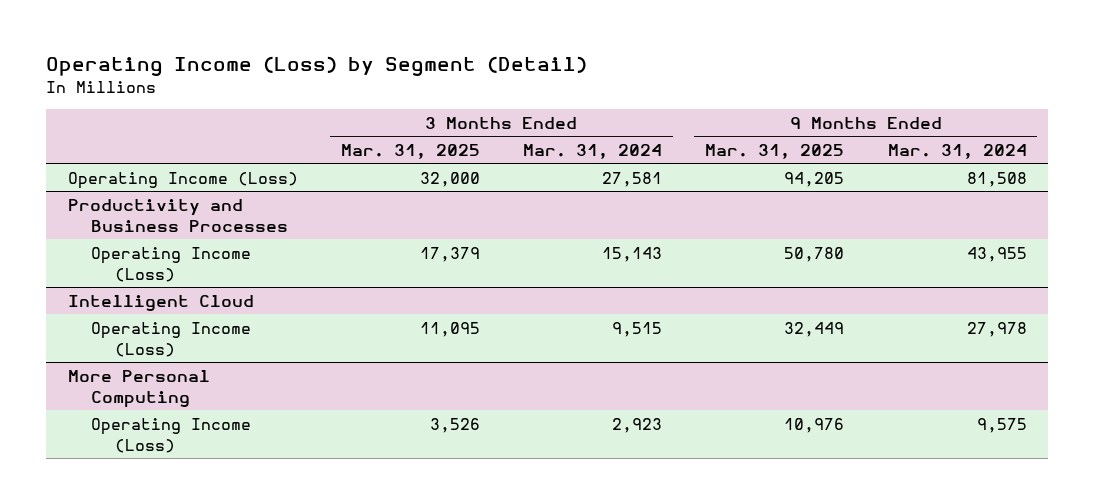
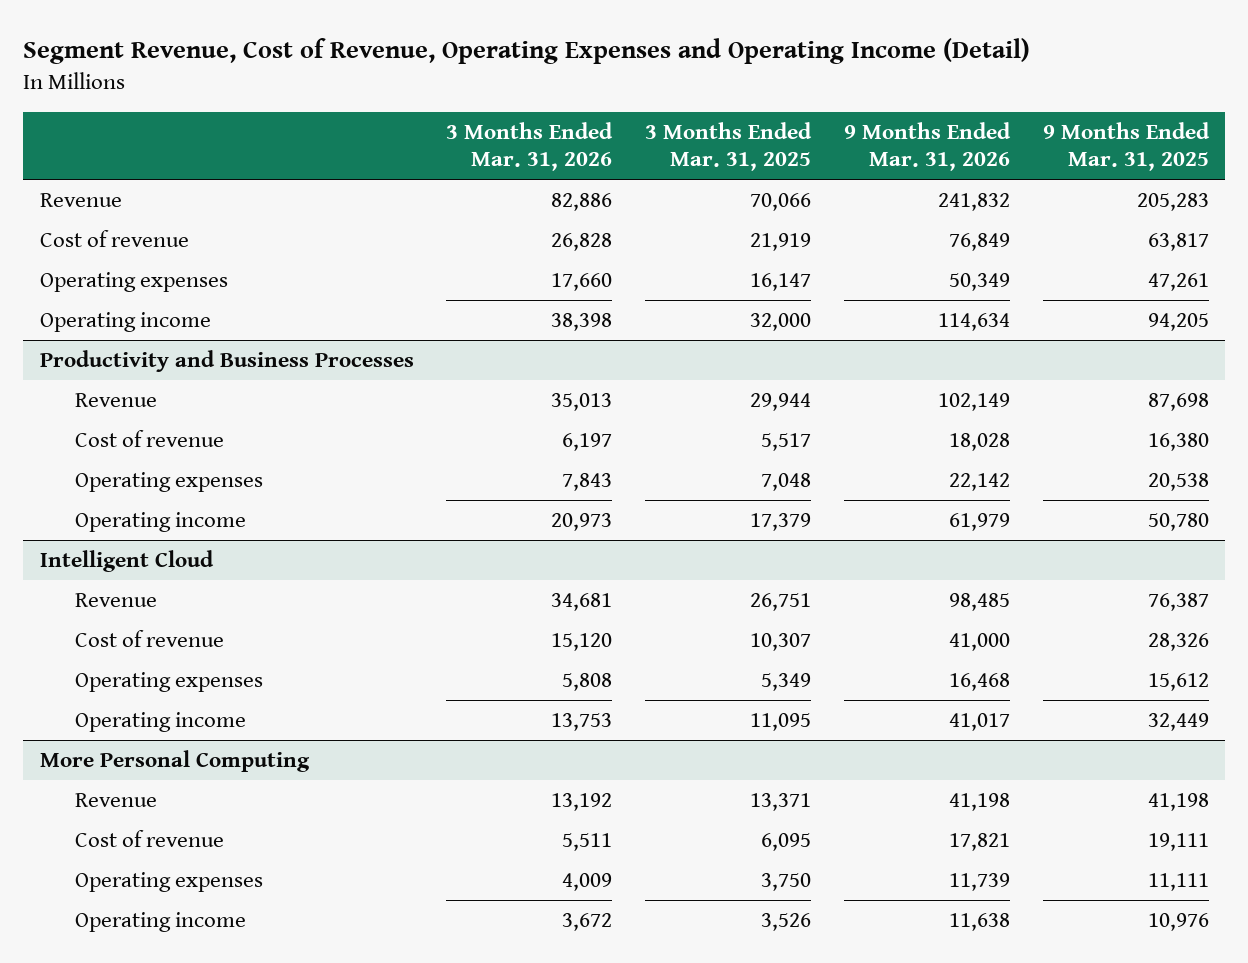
[45,56,587,77] Operating Income (Loss) by Segment (Detail) -> [23,38,1031,65] Segment Revenue, Cost of Revenue, Operating Expenses and Operating Income (Detail)
[523,143,663,159] Mar. 31, 2024 -> none
[887,143,1027,159] Mar. 31, 2024 -> none
none -> [446,121,614,172] 3 Months Ended Mar. 31, 2026
none -> [843,121,1011,172] 9 Months Ended Mar. 31, 2026
none -> [39,193,122,208] Revenue
none -> [39,230,189,248] Cost of revenue
none -> [39,272,228,293] Operating expenses
[67,171,298,189] Operating Income (Loss) -> [39,312,211,333] Operating income
none -> [74,393,157,408] Revenue
none -> [74,430,224,448] Cost of revenue
none -> [74,472,263,493] Operating expenses
[91,246,252,282] Operating Income (Loss) -> [74,512,246,533] Operating income
none -> [74,593,157,608] Revenue
none -> [74,630,224,648] Cost of revenue
none -> [74,672,263,693] Operating expenses
[91,321,252,357] Operating Income (Loss) -> [74,712,246,733] Operating income
none -> [74,793,157,808] Revenue
none -> [74,830,224,848] Cost of revenue
none -> [74,872,263,893] Operating expenses
[91,417,252,453] Operating Income (Loss) -> [74,912,246,933] Operating income

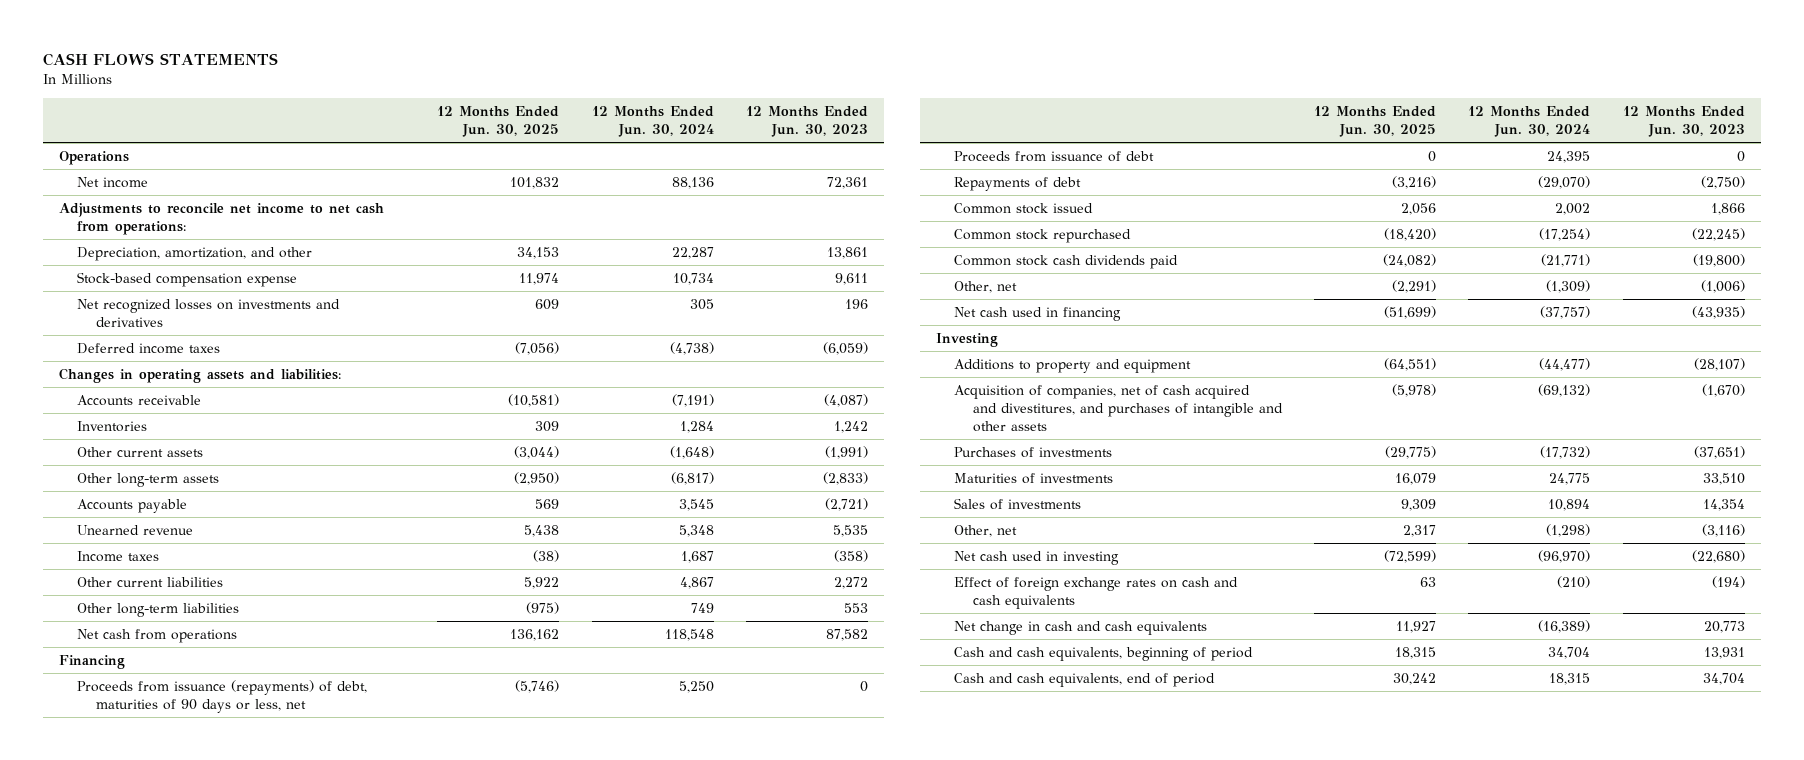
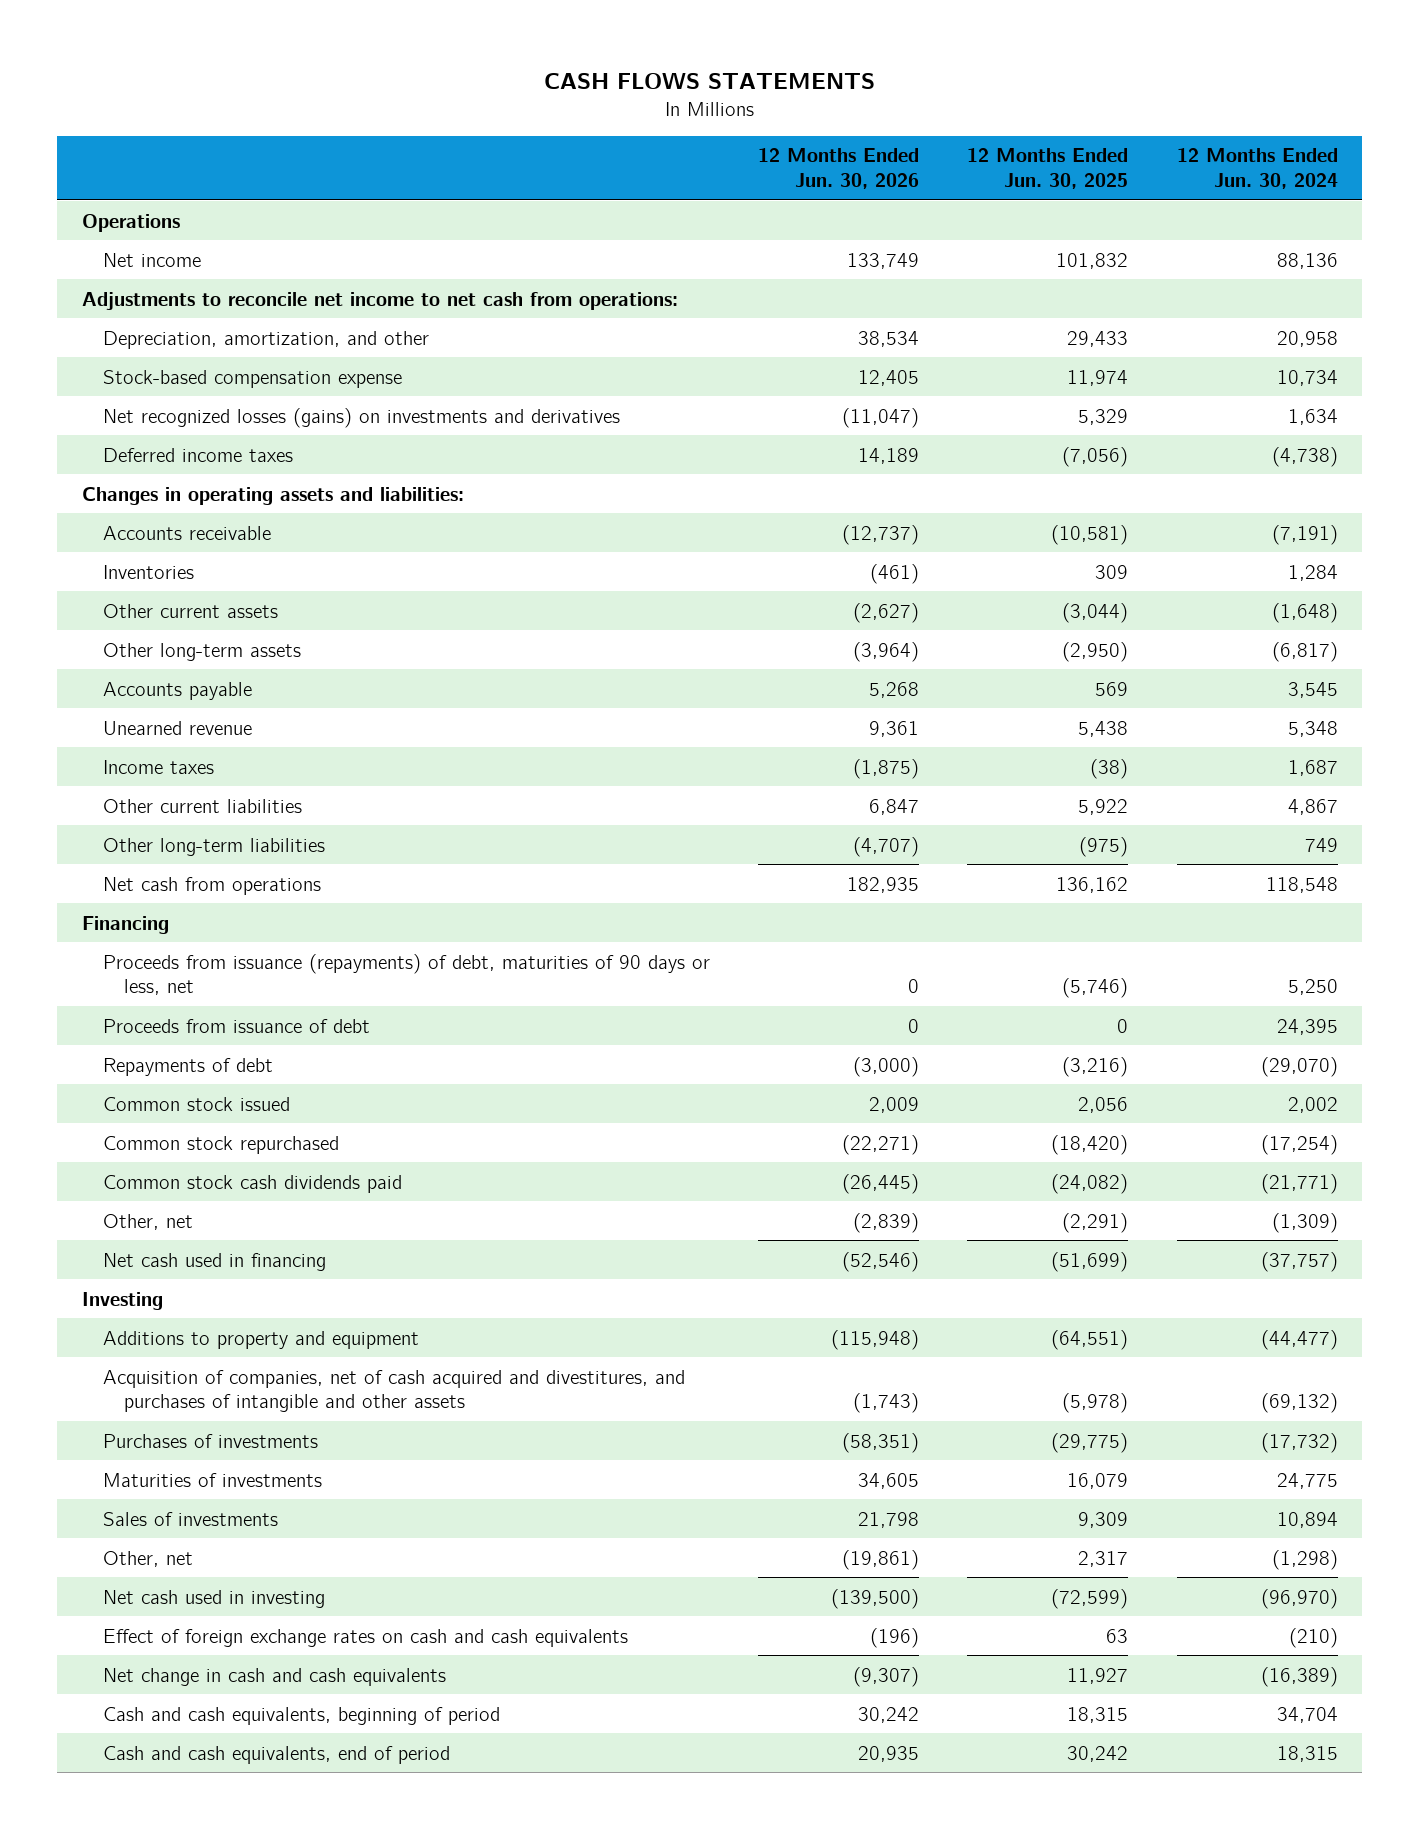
[746,105,869,137] 12 Months Ended Jun. 30, 2023 -> none
none -> [758,148,920,189] 12 Months Ended Jun. 30, 2026
[517,246,560,259] 34,153 -> [1067,330,1129,347] 29,433
[671,246,714,259] 22,287 -> [1276,330,1338,347] 20,958
[77,298,341,327] Net recognized losses on investments and derivatives -> [102,407,620,428] Net recognized losses (gains) on investments and derivatives
[535,298,560,310] 609 -> [1078,408,1129,425] 5,329
[689,298,714,310] 305 -> [1287,408,1338,425] 1,634

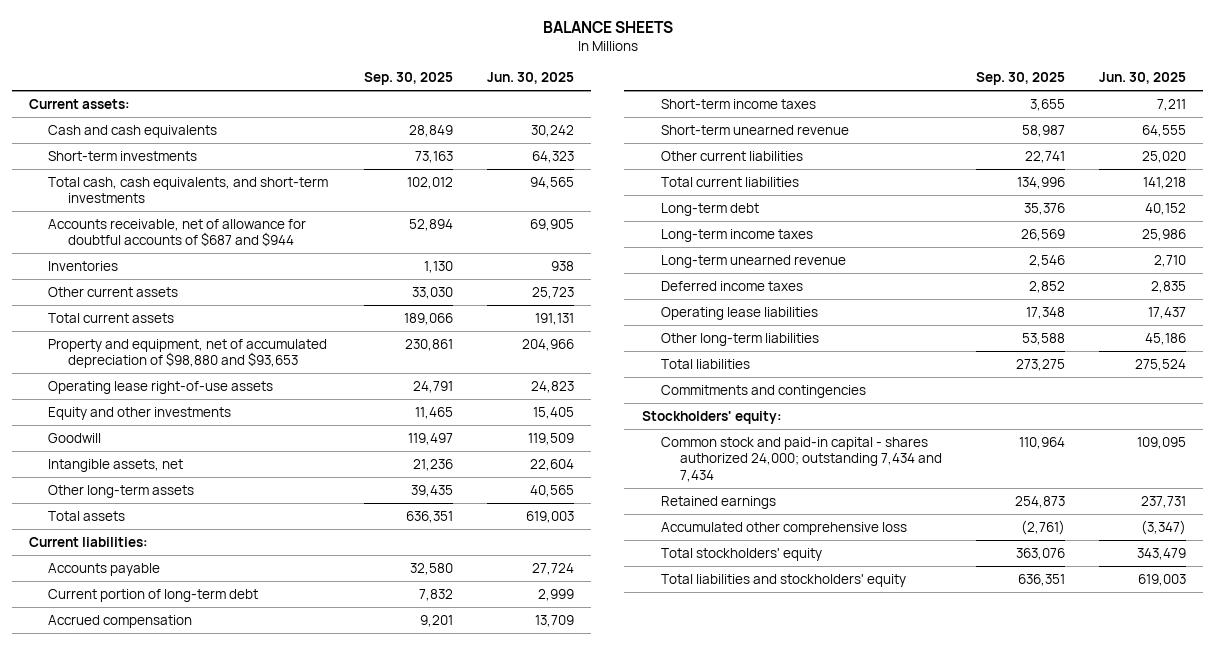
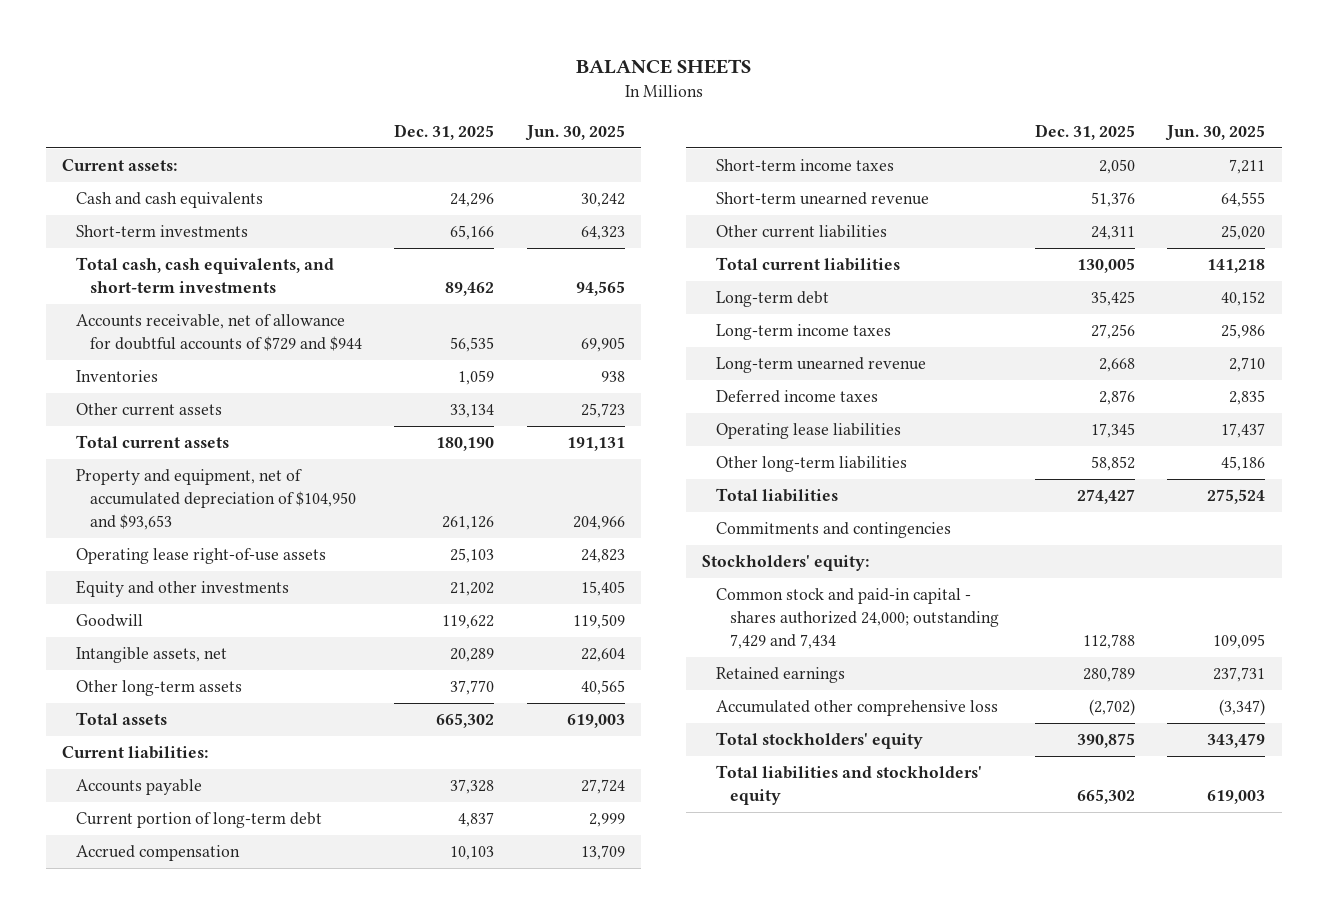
[363,72,453,86] Sep. 30, 2025 -> none
none -> [394,124,495,141] Dec. 31, 2025
[48,218,307,247] Accounts receivable, net of allowance for doubtful accounts of $687 and $944 -> [75,314,362,352] Accounts receivable, net of allowance for doubtful accounts of $729 and $944
[48,338,328,369] Property and equipment, net of accumulated depreciation of $98,880 and $93,653 -> [75,469,356,530] Property and equipment, net of accumulated depreciation of $104,950 and $93,653
[660,436,942,482] Common stock and paid-in capital - shares authorized 24,000; outstanding 7,434 and 7,434 -> [716,588,1000,649] Common stock and paid-in capital - shares authorized 24,000; outstanding 7,429 and 7,434

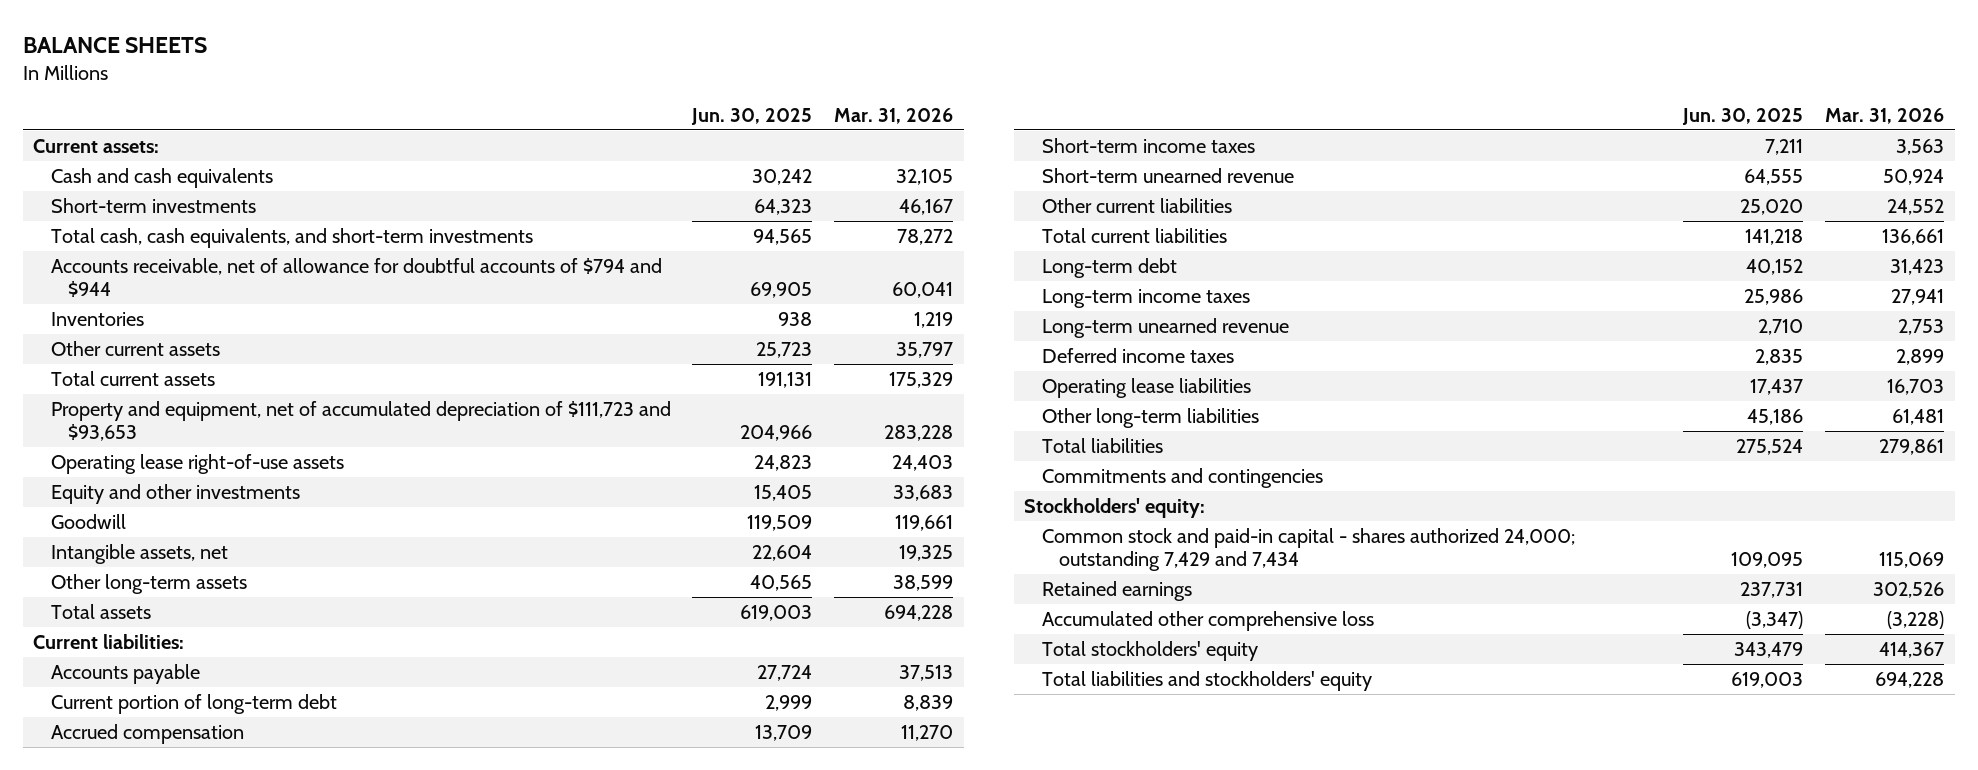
[394,124,495,141] Dec. 31, 2025 -> none
none -> [834,107,954,124] Mar. 31, 2026
[75,314,362,352] Accounts receivable, net of allowance for doubtful accounts of $729 and $944 -> [50,258,662,298] Accounts receivable, net of allowance for doubtful accounts of $794 and $944
[75,469,356,530] Property and equipment, net of accumulated depreciation of $104,950 and $93,653 -> [50,401,671,442] Property and equipment, net of accumulated depreciation of $111,723 and $93,653

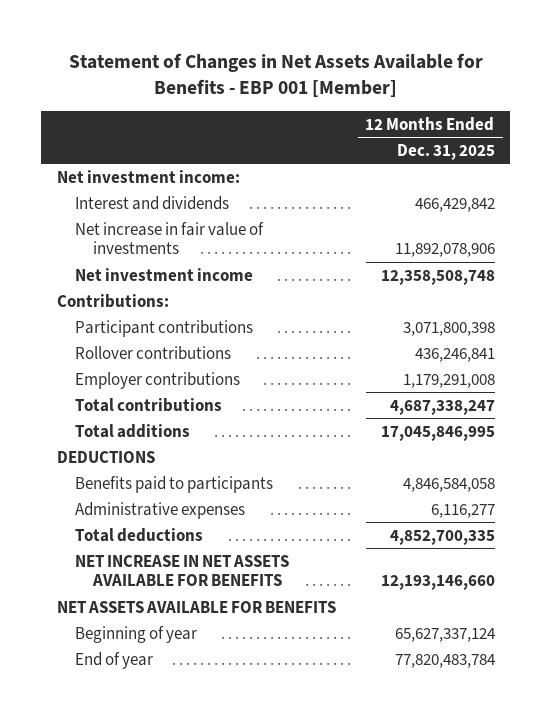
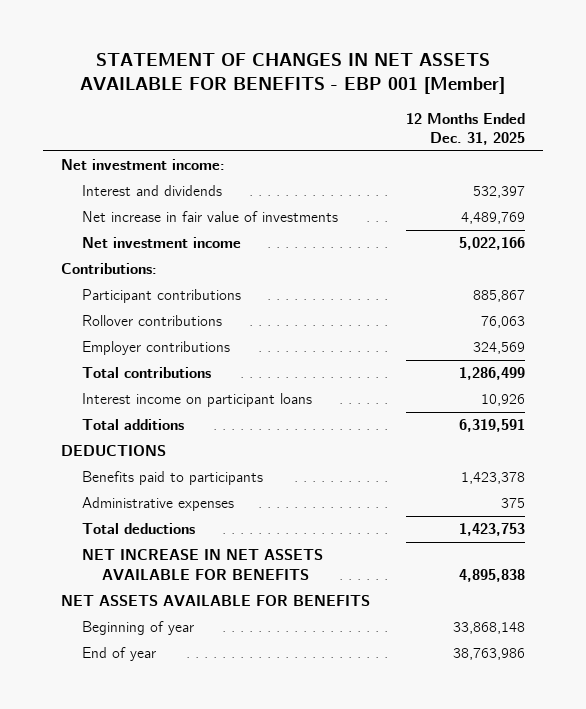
[68,52,483,98] Statement of Changes in Net Assets Available for Benefits - EBP 001 [Member] -> [79,53,505,95] STATEMENT OF CHANGES IN NET ASSETS AVAILABLE FOR BENEFITS - EBP 001 [Member]
[414,197,495,212] 466,429,842 -> [472,186,525,199] 532,397
[394,243,495,258] 11,892,078,906 -> [460,212,525,225] 4,489,769
[380,269,495,285] 12,358,508,748 -> [458,237,525,251] 5,022,166
[402,321,495,336] 3,071,800,398 -> [472,290,525,303] 885,867
[414,347,495,362] 436,246,841 -> [480,316,525,329] 76,063
[402,373,495,388] 1,179,291,008 -> [472,342,525,355] 324,569
[389,399,495,415] 4,687,338,247 -> [458,367,525,381] 1,286,499
none -> [81,393,312,408] Interest income on participant loans
[380,425,495,441] 17,045,846,995 -> [458,419,525,433] 6,319,591
[402,477,495,492] 4,846,584,058 -> [460,472,525,485] 1,423,378
[430,503,495,518] 6,116,277 -> [500,498,525,509] 375
[389,529,495,545] 4,852,700,335 -> [458,523,525,537] 1,423,753
[380,575,495,591] 12,193,146,660 -> [458,568,525,582] 4,895,838
[394,627,495,642] 65,627,337,124 -> [452,622,525,635] 33,868,148
[394,653,495,668] 77,820,483,784 -> [452,648,525,661] 38,763,986

